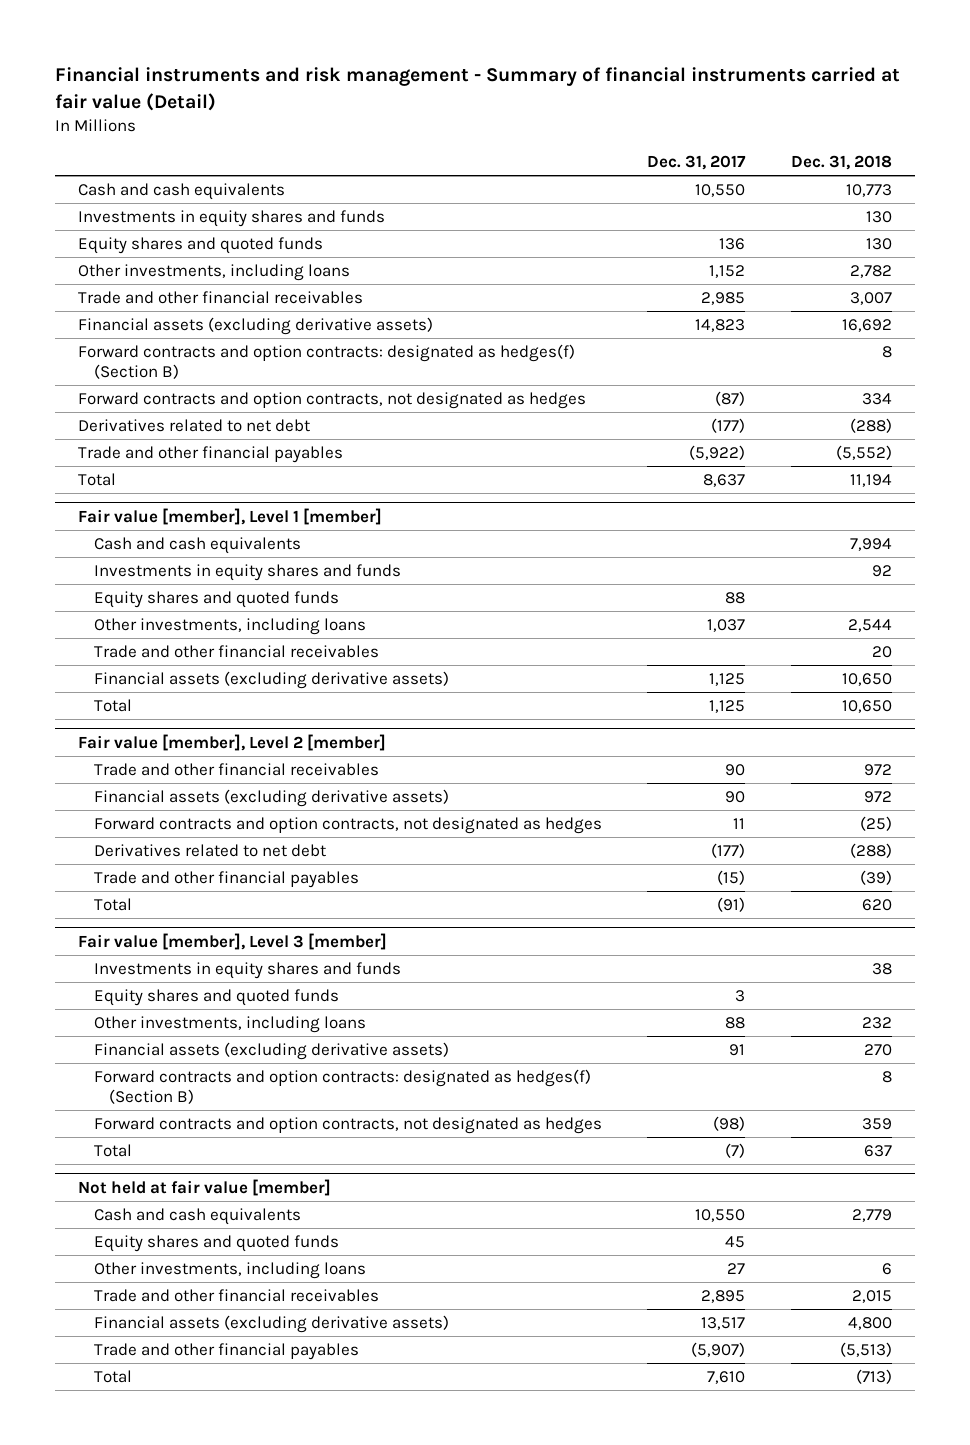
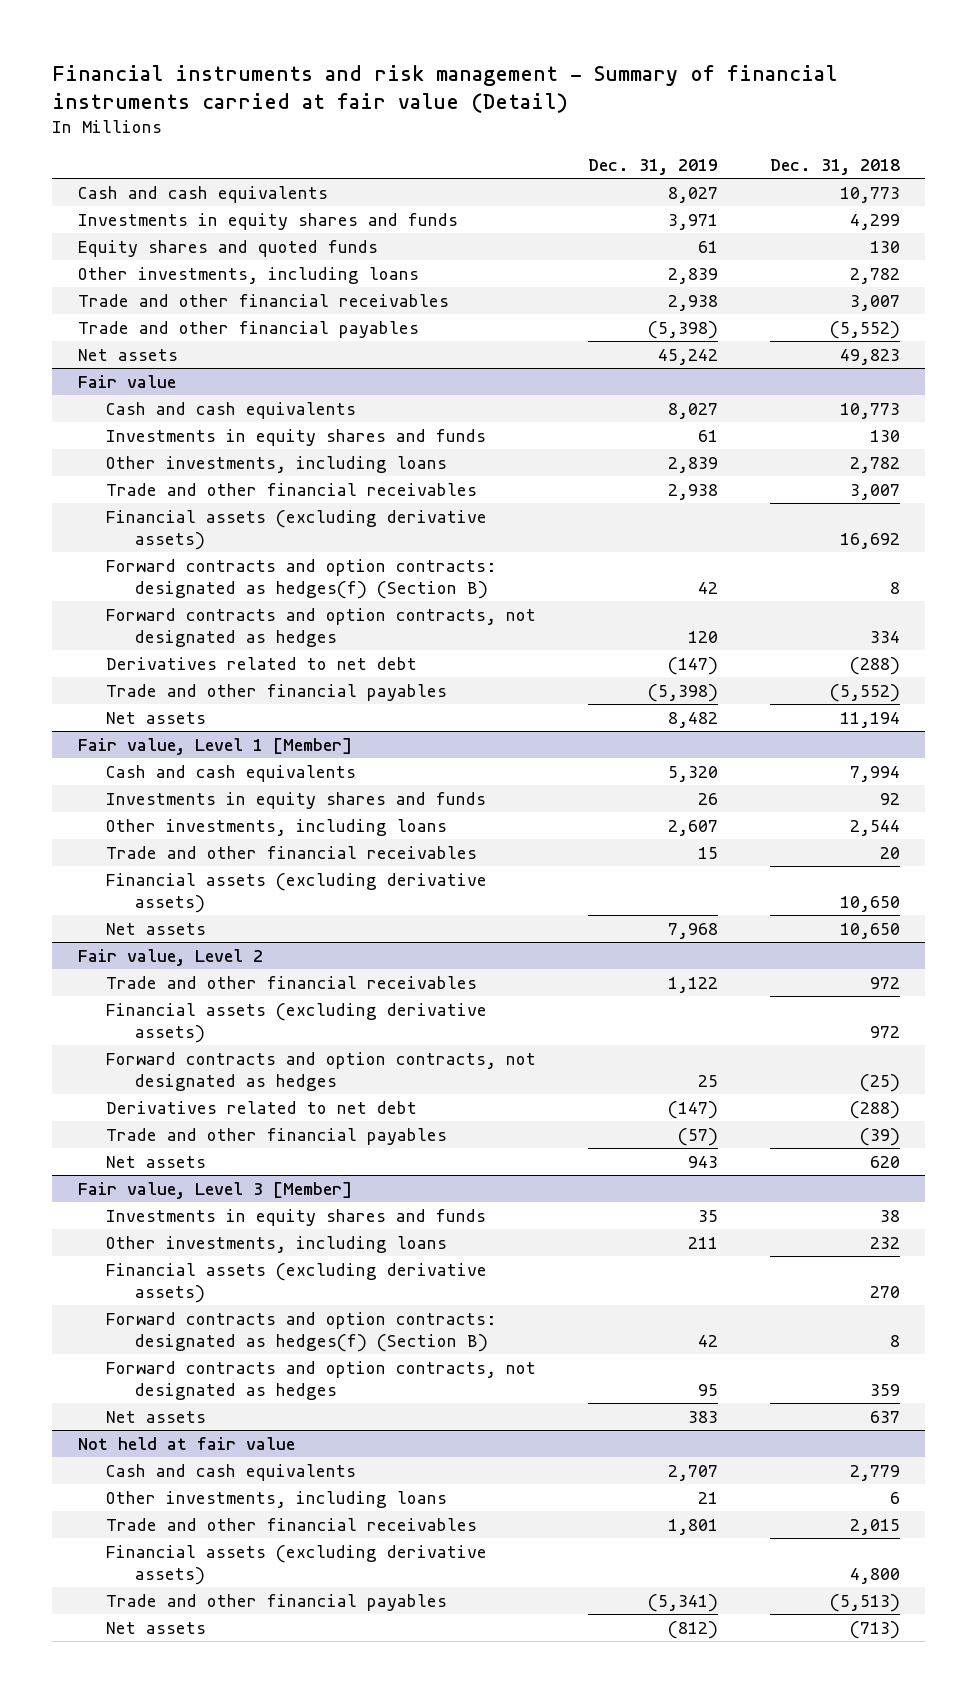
[647,154,747,170] Dec. 31, 2017 -> none
none -> [588,159,719,176] Dec. 31, 2019
[866,211,893,224] 130 -> [849,213,900,230] 4,299
none -> [78,320,420,338] Trade and other financial payables
none -> [78,348,179,361] Net assets
none -> [78,374,177,388] Fair value
none -> [106,401,357,419] Cash and cash equivalents
none -> [106,428,487,446] Investments in equity shares and funds
none -> [106,455,448,473] Other investments, including loans
none -> [106,482,478,496] Trade and other financial receivables
[77,473,116,487] Total -> [106,711,207,724] Net assets
[77,507,382,525] Fair value [member], Level 1 [member] -> [78,737,353,755] Fair value, Level 1 [Member]
[93,591,339,609] Equity shares and quoted funds -> none
[93,699,132,713] Total -> [106,922,207,935] Net assets
[77,733,386,751] Fair value [member], Level 2 [member] -> [78,948,264,966] Fair value, Level 2
[93,898,132,912] Total -> none
none -> [106,1155,207,1168] Net assets
[77,932,387,950] Fair value [member], Level 3 [member] -> [78,1181,353,1199] Fair value, Level 3 [Member]
[93,989,339,1007] Equity shares and quoted funds -> none
[93,1144,132,1158] Total -> [106,1410,207,1423] Net assets
[77,1178,331,1196] Not held at fair value [member] -> [78,1436,296,1450] Not held at fair value
[93,1235,339,1253] Equity shares and quoted funds -> none
[93,1370,132,1384] Total -> [106,1621,207,1634] Net assets

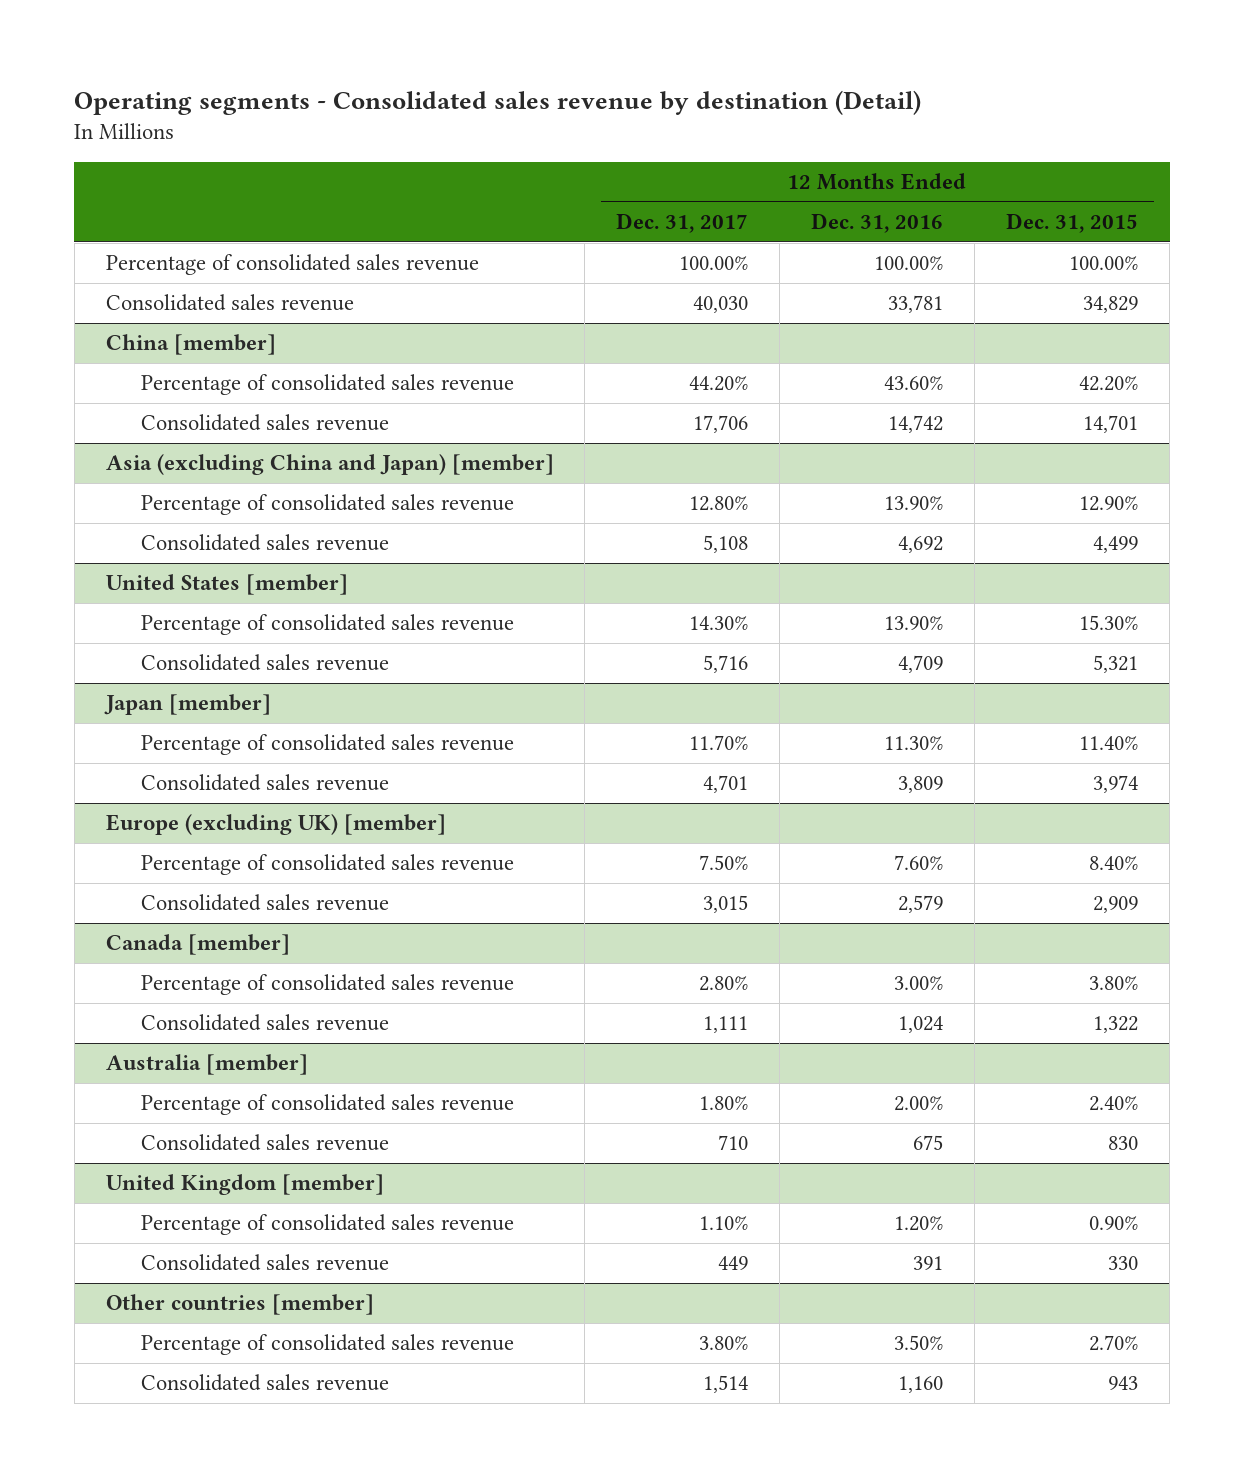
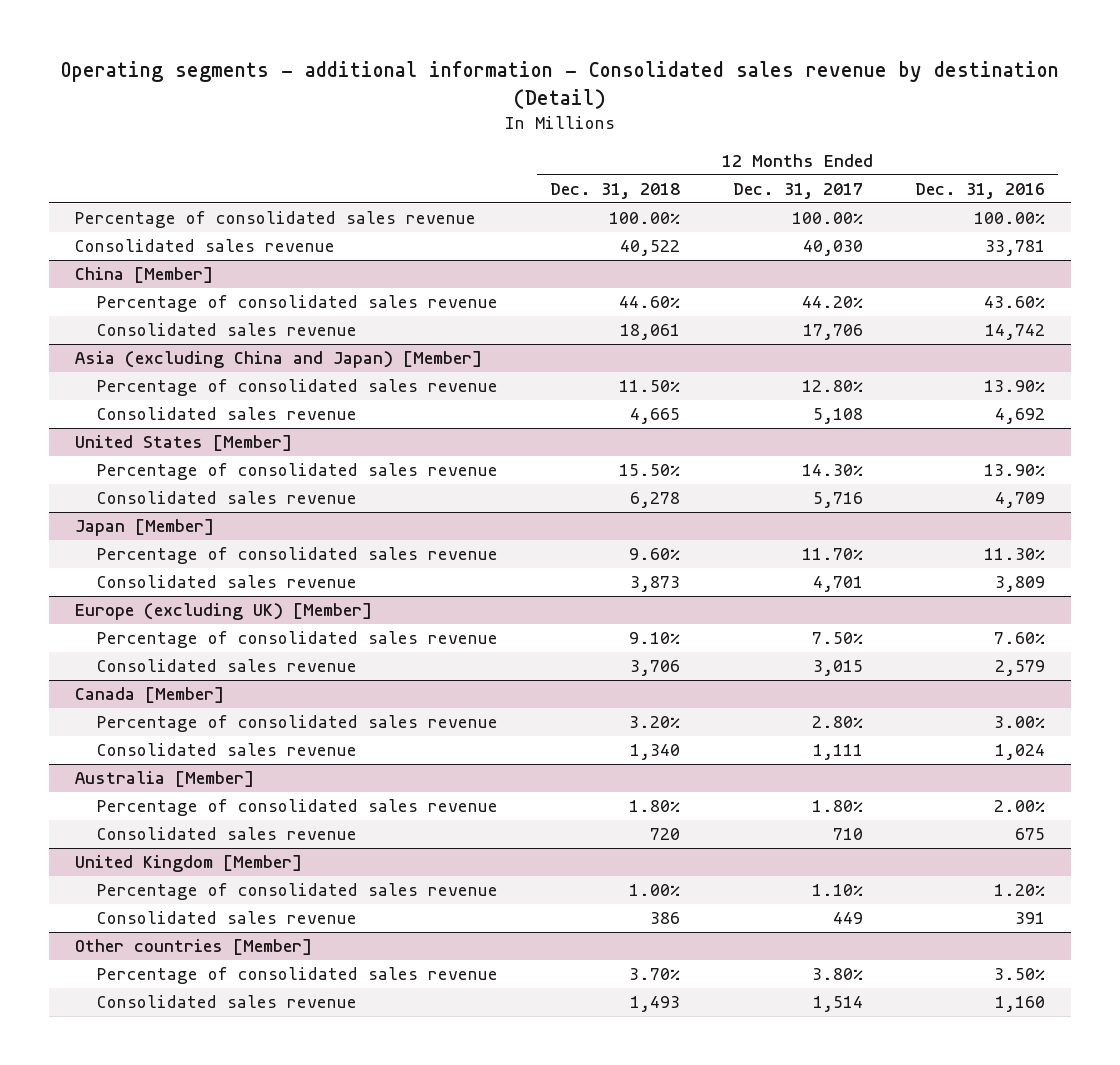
[74,89,922,115] Operating segments - Consolidated sales revenue by destination (Detail) -> [61,60,1060,109] Operating segments - additional information - Consolidated sales revenue by destination (Detail)
[1006,213,1139,234] Dec. 31, 2015 -> none
none -> [550,182,681,199] Dec. 31, 2018
[105,334,276,356] China [member] -> [75,267,214,284] China [Member]
[105,454,554,476] Asia (excluding China and Japan) [member] -> [75,351,483,369] Asia (excluding China and Japan) [Member]
[105,574,348,596] United States [member] -> [75,435,293,452] United States [Member]
[103,694,271,716] Japan [member] -> [75,519,215,537] Japan [Member]
[105,814,446,836] Europe (excluding UK) [member] -> [75,603,373,621] Europe (excluding UK) [Member]
[105,934,290,956] Canada [member] -> [75,687,225,704] Canada [Member]
[105,1054,308,1076] Australia [member] -> [75,771,255,788] Australia [Member]
[105,1174,384,1196] United Kingdom [member] -> [75,855,303,873] United Kingdom [Member]
[105,1294,374,1316] Other countries [member] -> [75,939,313,956] Other countries [Member]

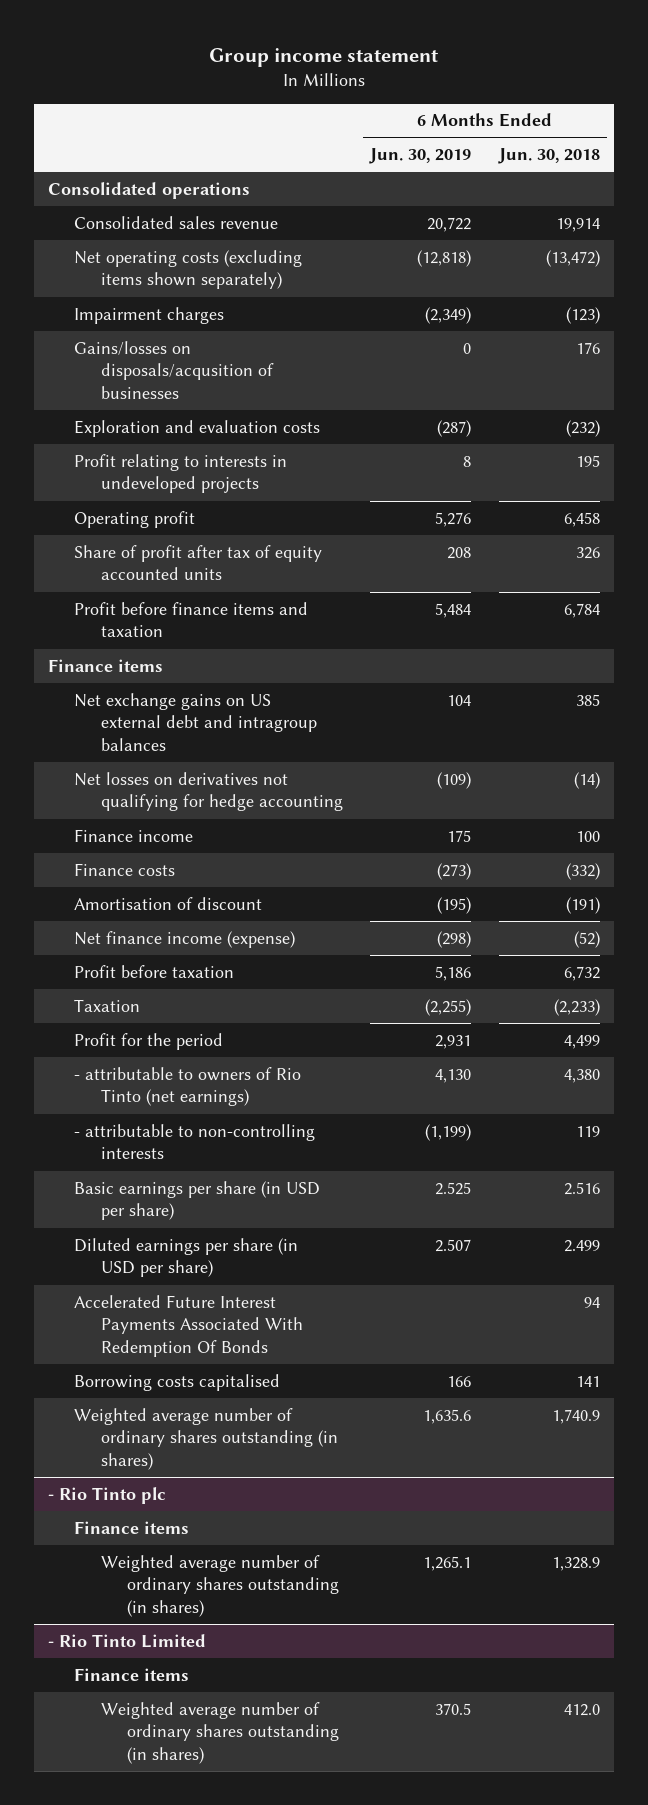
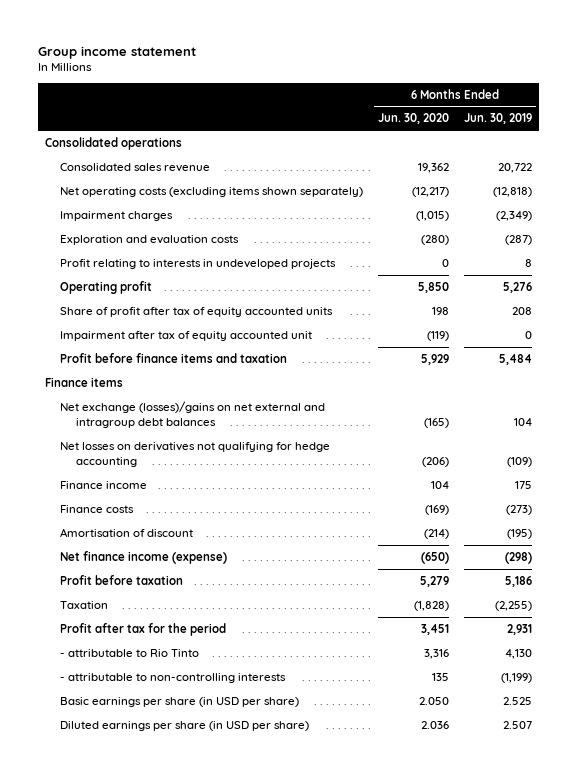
[498,148,601,165] Jun. 30, 2018 -> none
none -> [378,113,450,125] Jun. 30, 2020
[74,340,274,400] Gains/losses on disposals/acqusition of businesses -> none
none -> [60,331,313,342] Impairment after tax of equity accounted unit
[74,692,317,752] Net exchange gains on US external debt and intragroup balances -> [60,401,326,428] Net exchange (losses)/gains on net external and intragroup debt balances
[74,1032,224,1050] Profit for the period -> [60,623,227,637] Profit after tax for the period
[74,1066,302,1107] - attributable to owners of Rio Tinto (net earnings) -> [60,649,200,658] - attributable to Rio Tinto
[74,1294,303,1358] Accelerated Future Interest Payments Associated With Redemption Of Bonds -> none
[74,1373,281,1391] Borrowing costs capitalised -> none
[74,1407,338,1471] Weighted average number of ordinary shares outstanding (in shares) -> none
[47,1486,166,1504] - Rio Tinto plc -> none
[74,1520,190,1534] Finance items -> none
[100,1554,340,1618] Weighted average number of ordinary shares outstanding (in shares) -> none
[47,1633,206,1648] - Rio Tinto Limited -> none
[74,1667,190,1681] Finance items -> none
[100,1701,340,1765] Weighted average number of ordinary shares outstanding (in shares) -> none

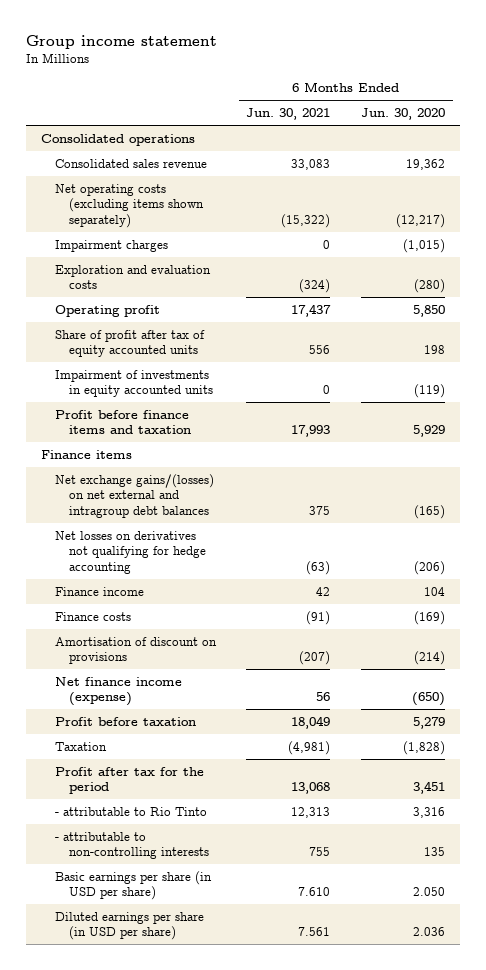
[463,113,532,125] Jun. 30, 2019 -> none
none -> [246,108,331,121] Jun. 30, 2021
[60,259,337,270] Profit relating to interests in undeveloped projects -> none
[60,331,313,342] Impairment after tax of equity accounted unit -> [55,369,213,398] Impairment of investments in equity accounted units
[60,401,326,428] Net exchange (losses)/gains on net external and intragroup debt balances -> [55,473,215,518] Net exchange gains/(losses) on net external and intragroup debt balances
[60,528,194,538] Amortisation of discount -> [55,636,218,665] Amortisation of discount on provisions

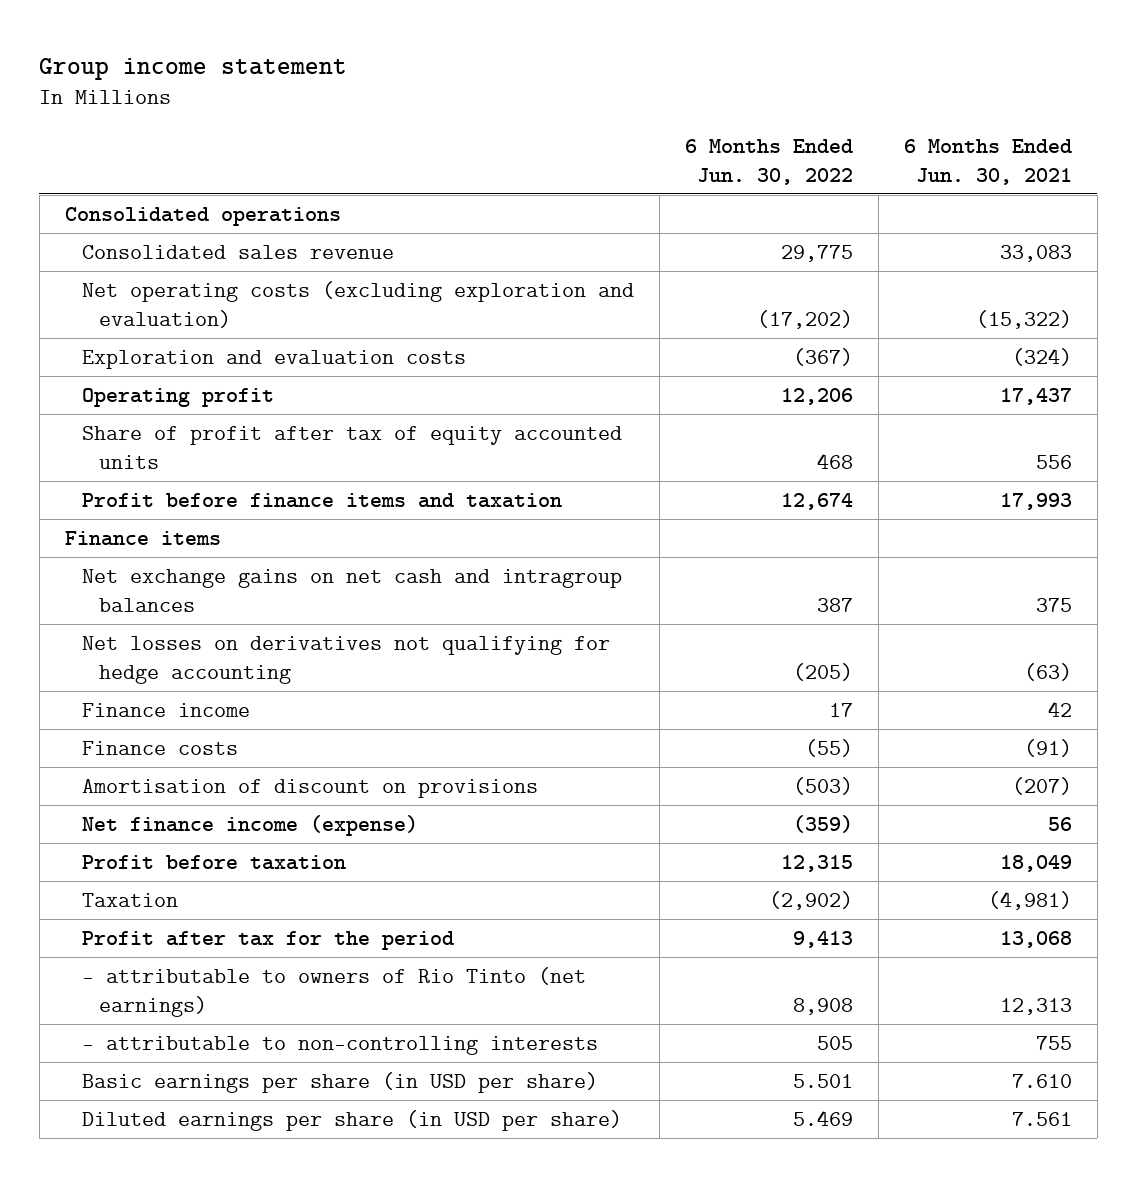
[360,108,445,121] Jun. 30, 2020 -> none
none -> [684,138,853,185] 6 Months Ended Jun. 30, 2022
[55,239,169,252] Impairment charges -> none
[55,183,204,228] Net operating costs (excluding items shown separately) -> [81,281,634,328] Net operating costs (excluding exploration and evaluation)
[55,369,213,398] Impairment of investments in equity accounted units -> none
[55,473,215,518] Net exchange gains/(losses) on net external and intragroup debt balances -> [81,569,622,612] Net exchange gains on net cash and intragroup balances
[55,806,208,816] - attributable to Rio Tinto -> [81,967,586,1017] - attributable to owners of Rio Tinto (net earnings)

